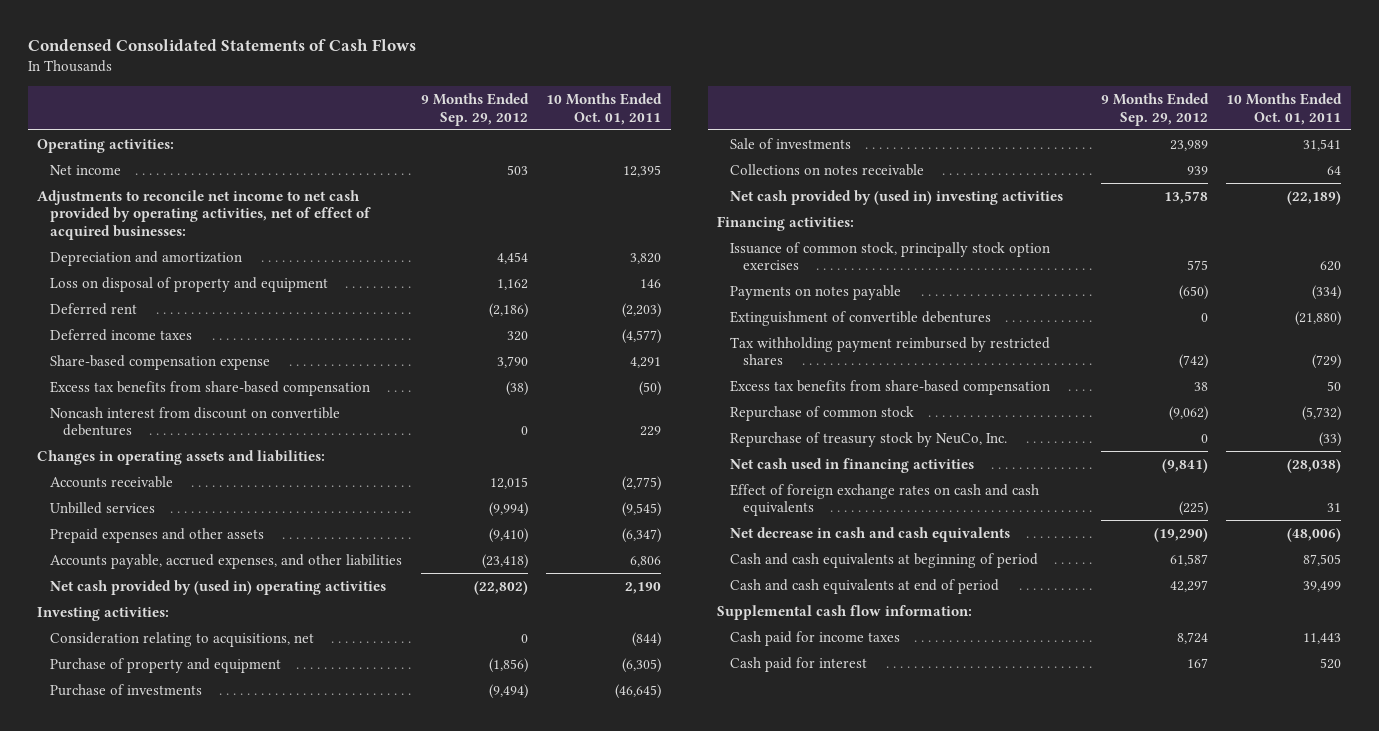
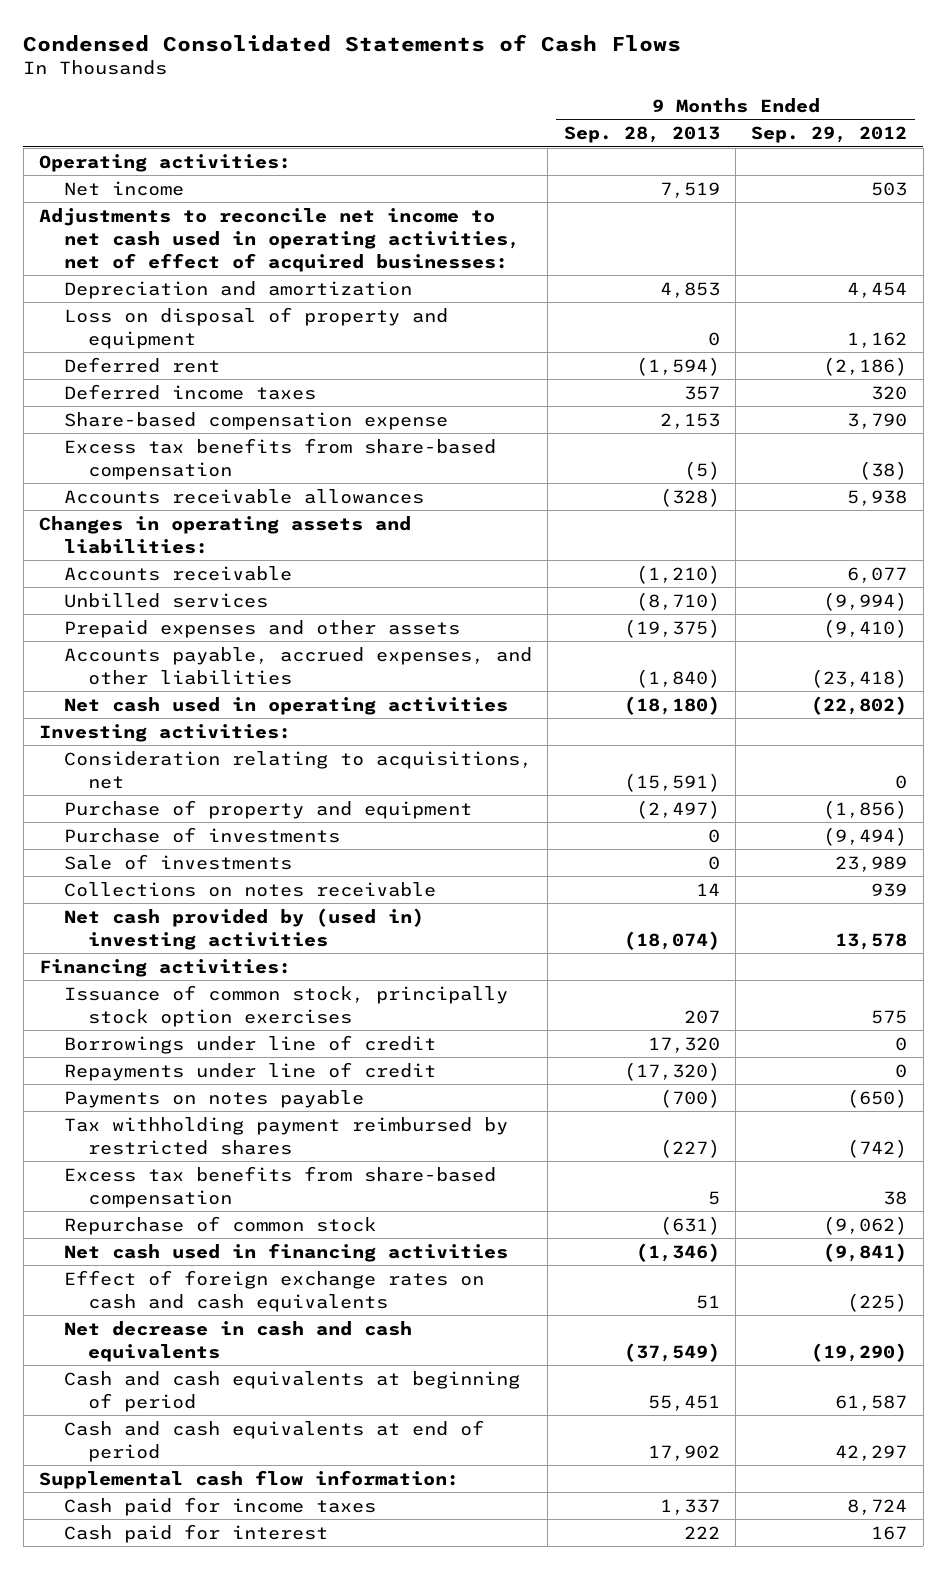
[546,93,663,125] 10 Months Ended Oct. 01, 2011 -> none
none -> [563,126,720,144] Sep. 28, 2013
[37,189,372,241] Adjustments to reconcile net income to net cash provided by operating activities, net of effect of acquired businesses: -> [39,207,520,272] Adjustments to reconcile net income to net cash used in operating activities, net of effect of acquired businesses:
[50,406,341,437] Noncash interest from discount on convertible debentures -> none
none -> [63,488,424,504] Accounts receivable allowances
[489,476,528,489] 12,015 -> [847,566,908,583] 6,077
[50,579,387,595] Net cash provided by (used in) operating activities -> [63,696,508,715] Net cash used in operating activities
none -> [63,1034,436,1054] Borrowings under line of credit
none -> [63,1061,436,1081] Repayments under line of credit
[730,310,992,326] Extinguishment of convertible debentures -> none
[730,431,1008,447] Repurchase of treasury stock by NeuCo, Inc. -> none

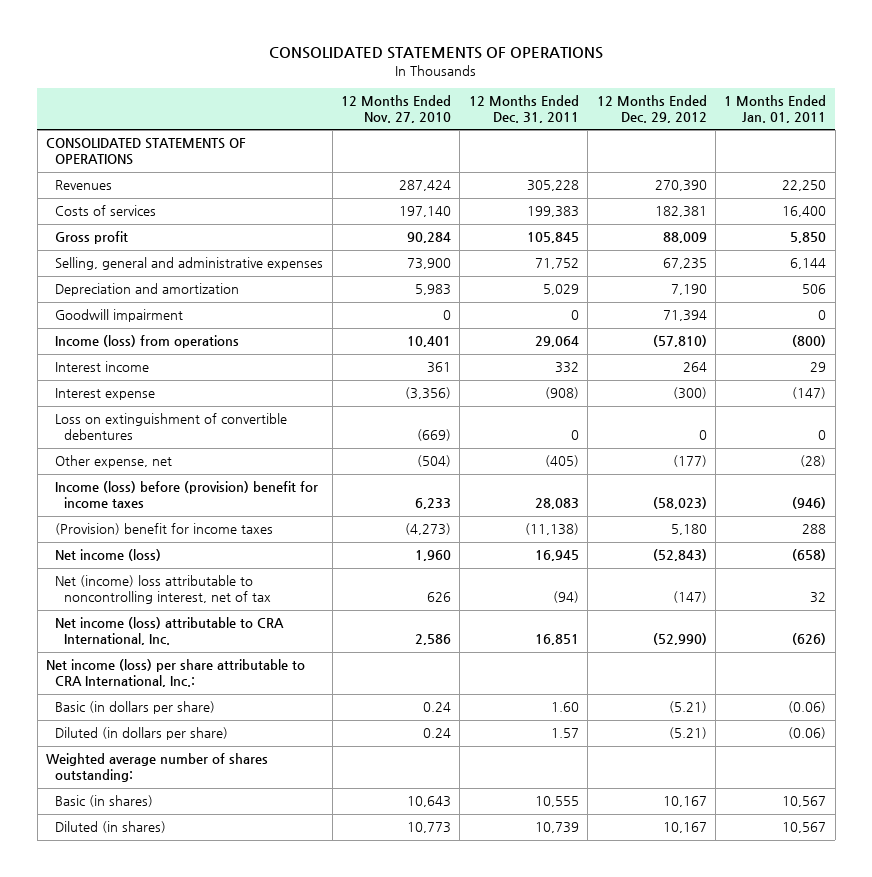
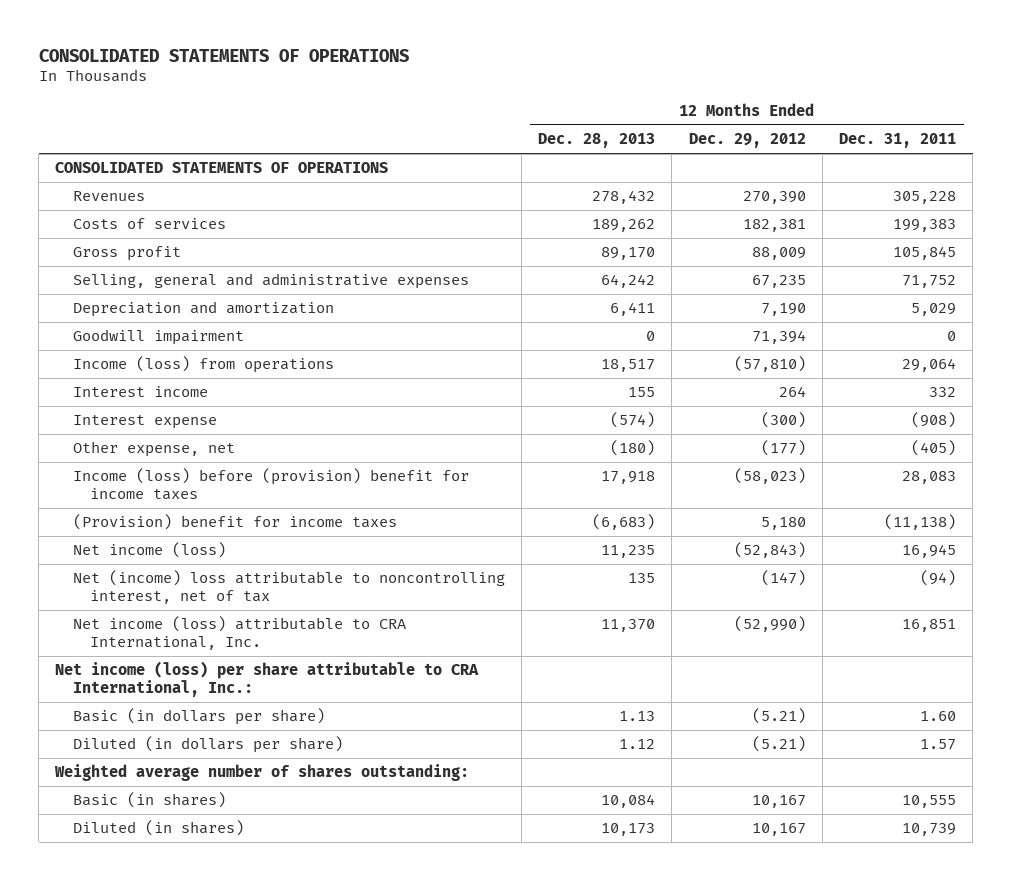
[340,95,451,123] 12 Months Ended Nov. 27, 2010 -> none
[724,95,827,123] 1 Months Ended Jan. 01, 2011 -> none
none -> [538,133,656,149] Dec. 28, 2013
[55,413,288,441] Loss on extinguishment of convertible debentures -> none

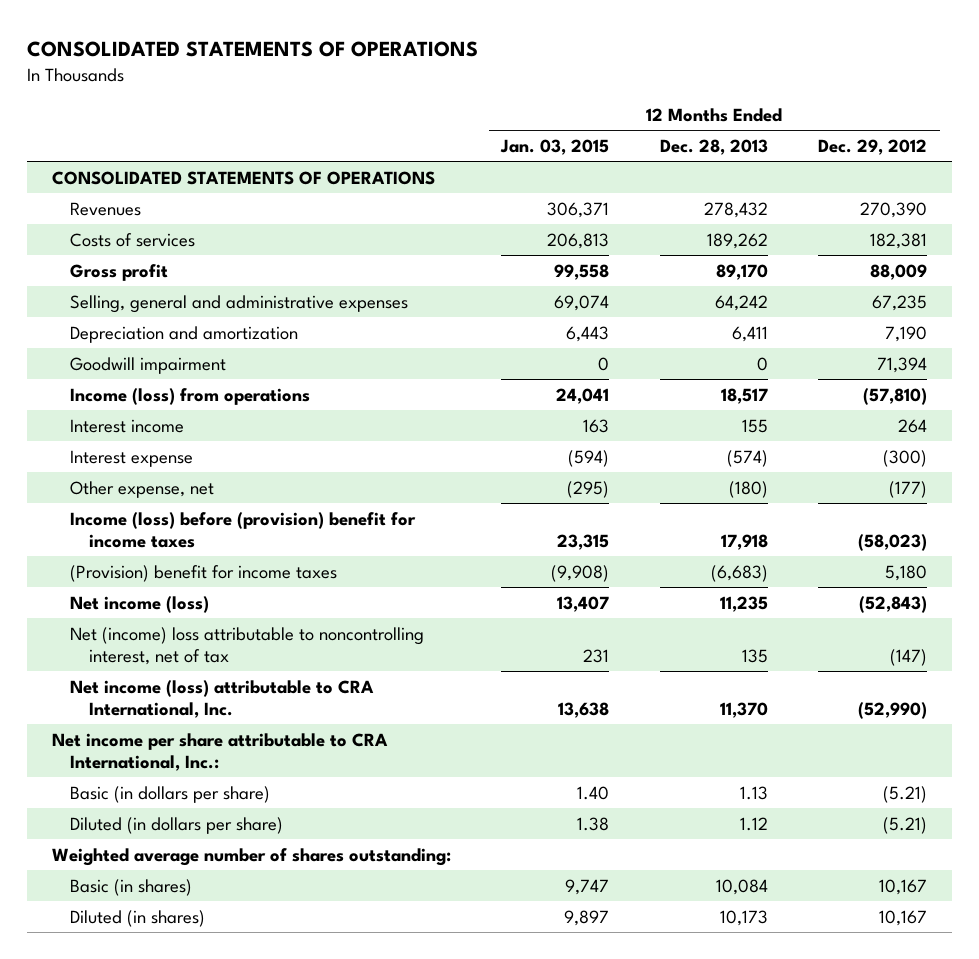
[838,133,956,149] Dec. 31, 2011 -> none
none -> [500,139,610,156] Jan. 03, 2015
[55,661,480,697] Net income (loss) per share attributable to CRA International, Inc.: -> [52,732,389,772] Net income per share attributable to CRA International, Inc.:

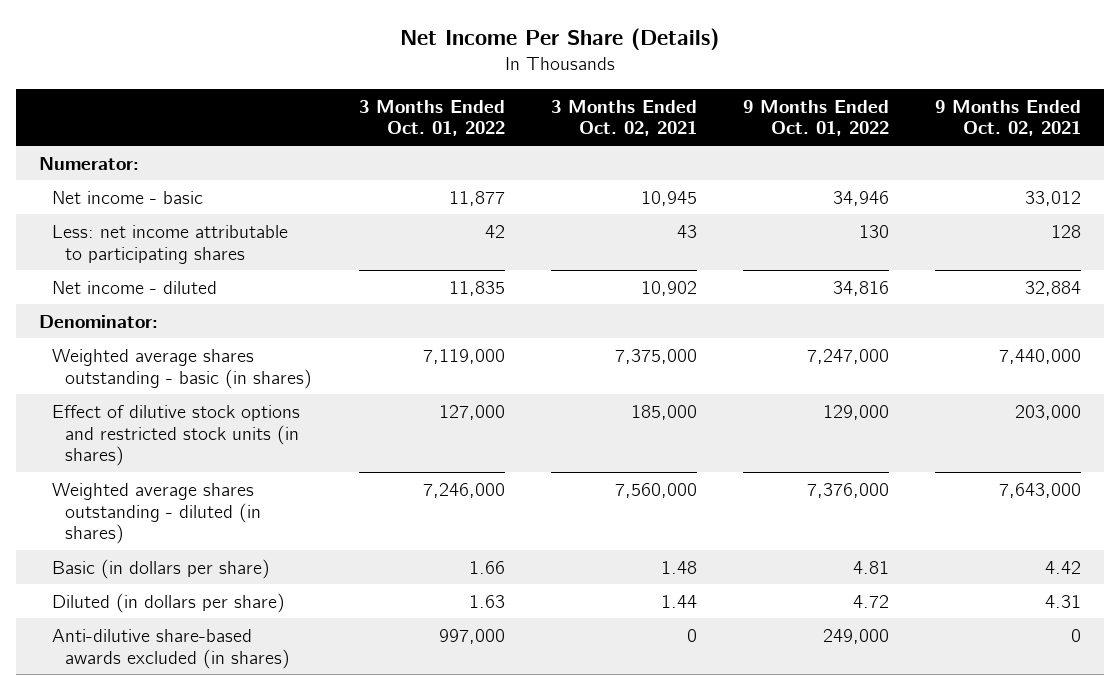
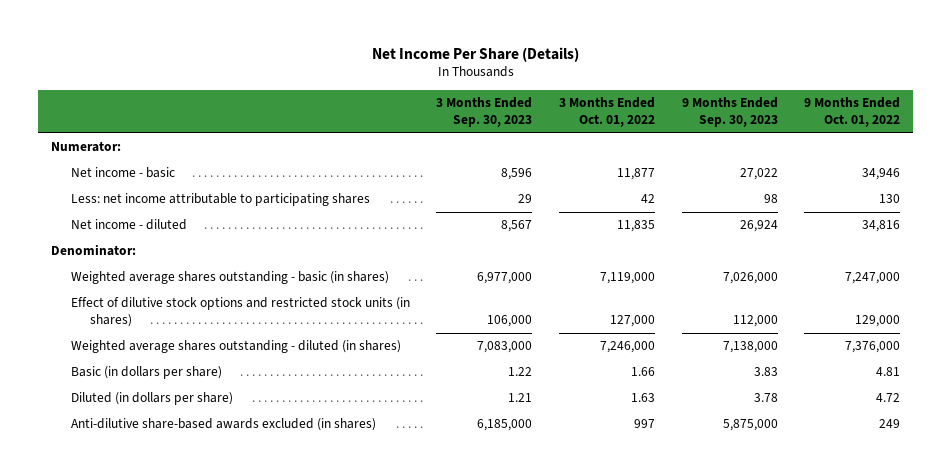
[550,99,697,137] 3 Months Ended Oct. 02, 2021 -> none
[935,99,1082,137] 9 Months Ended Oct. 02, 2021 -> none
none -> [436,97,533,128] 3 Months Ended Sep. 30, 2023
none -> [681,97,778,128] 9 Months Ended Sep. 30, 2023
[438,628,505,644] 997,000 -> [633,419,655,429] 997
[823,628,890,644] 249,000 -> [879,419,901,429] 249

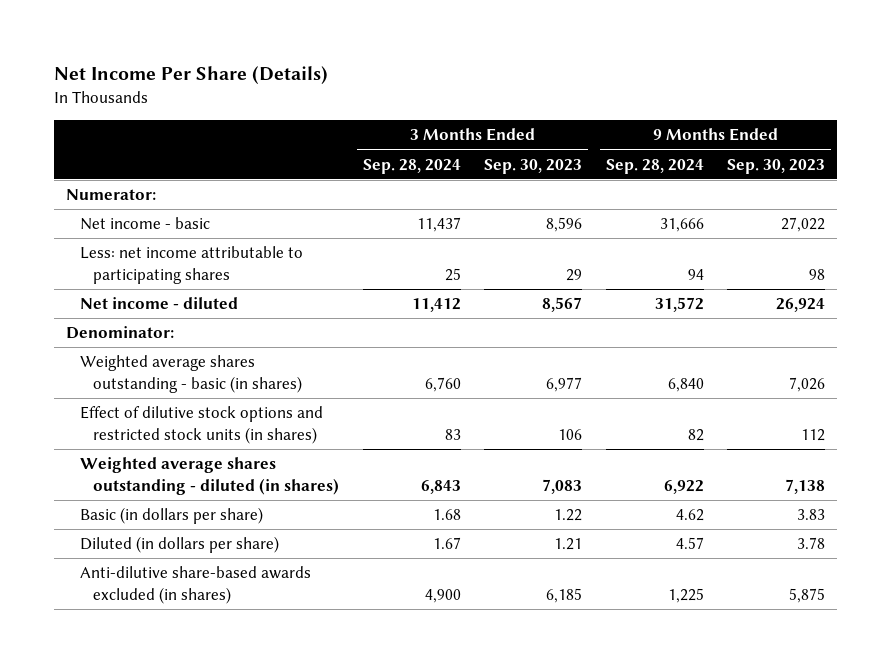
[558,97,655,128] 3 Months Ended Oct. 01, 2022 -> none
[804,97,901,128] 9 Months Ended Oct. 01, 2022 -> none
none -> [362,158,461,174] Sep. 28, 2024
none -> [605,158,704,174] Sep. 28, 2024
[477,272,533,285] 6,977,000 -> [546,377,583,393] 6,977
[722,272,778,285] 7,026,000 -> [789,377,826,393] 7,026
[487,315,533,328] 106,000 -> [558,429,583,441] 106
[732,315,778,328] 112,000 -> [801,429,826,442] 112
[477,341,533,354] 7,083,000 -> [542,479,583,495] 7,083
[722,341,778,354] 7,138,000 -> [785,479,826,495] 7,138
[477,419,533,432] 6,185,000 -> [546,588,583,604] 6,185
[722,419,778,432] 5,875,000 -> [789,588,826,604] 5,875

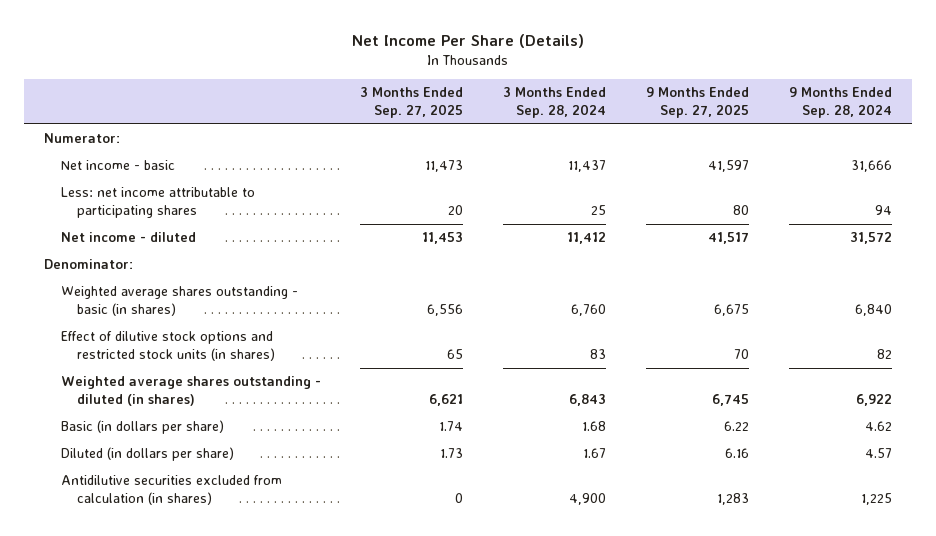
[484,158,583,174] Sep. 30, 2023 -> none
[727,158,826,174] Sep. 30, 2023 -> none
none -> [360,87,464,118] 3 Months Ended Sep. 27, 2025
none -> [646,87,750,118] 9 Months Ended Sep. 27, 2025
[79,566,311,605] Anti-dilutive share-based awards excluded (in shares) -> [60,475,282,505] Antidilutive securities excluded from calculation (in shares)

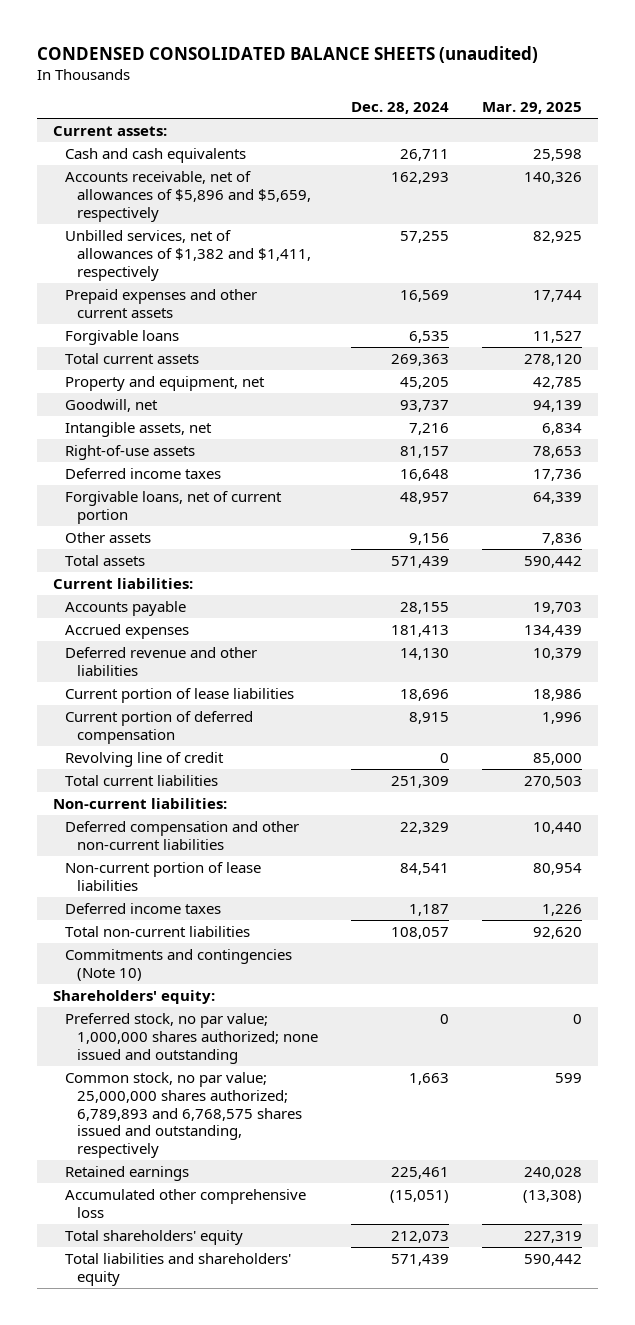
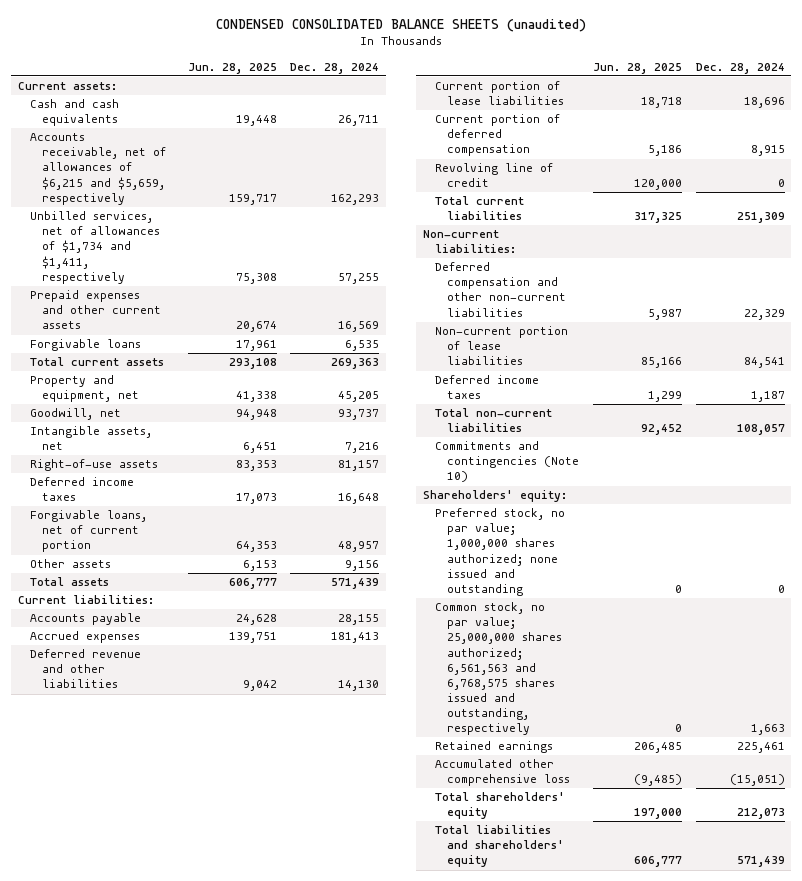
[481,101,582,114] Mar. 29, 2025 -> none
none -> [187,62,277,74] Jun. 28, 2025
[65,171,312,222] Accounts receivable, net of allowances of $5,896 and $5,659, respectively -> [29,133,166,205] Accounts receivable, net of allowances of $6,215 and $5,659, respectively
[65,230,312,281] Unbilled services, net of allowances of $1,382 and $1,411, respectively -> [29,211,160,284] Unbilled services, net of allowances of $1,734 and $1,411, respectively
[65,1072,303,1158] Common stock, no par value; 25,000,000 shares authorized; 6,789,893 and 6,768,575 shares issued and outstanding, respectively -> [434,602,563,735] Common stock, no par value; 25,000,000 shares authorized; 6,561,563 and 6,768,575 shares issued and outstanding, respectively

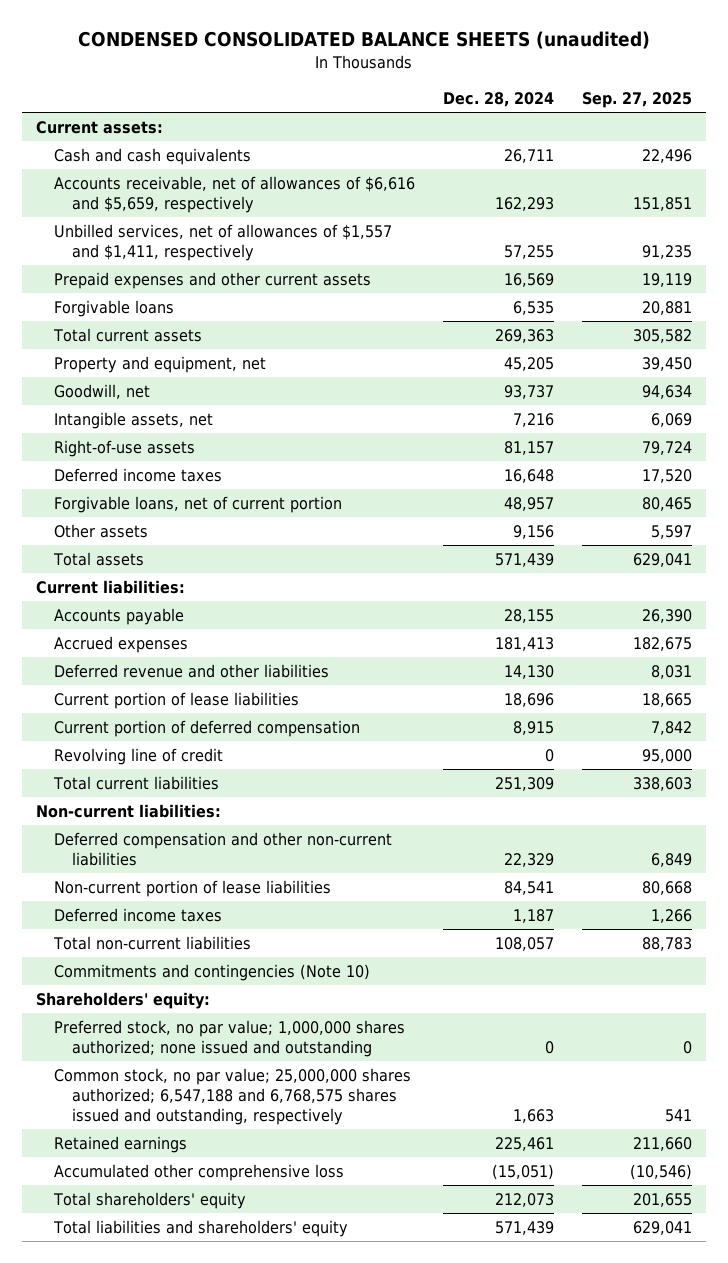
[187,62,277,74] Jun. 28, 2025 -> none
none -> [581,92,692,109] Sep. 27, 2025
[29,133,166,205] Accounts receivable, net of allowances of $6,215 and $5,659, respectively -> [53,175,415,213] Accounts receivable, net of allowances of $6,616 and $5,659, respectively
[29,211,160,284] Unbilled services, net of allowances of $1,734 and $1,411, respectively -> [53,223,392,261] Unbilled services, net of allowances of $1,557 and $1,411, respectively
[434,602,563,735] Common stock, no par value; 25,000,000 shares authorized; 6,561,563 and 6,768,575 shares issued and outstanding, respectively -> [53,1067,411,1126] Common stock, no par value; 25,000,000 shares authorized; 6,547,188 and 6,768,575 shares issued and outstanding, respectively

